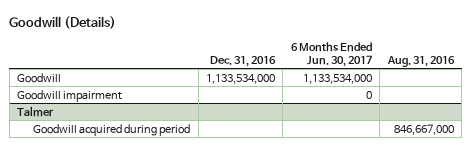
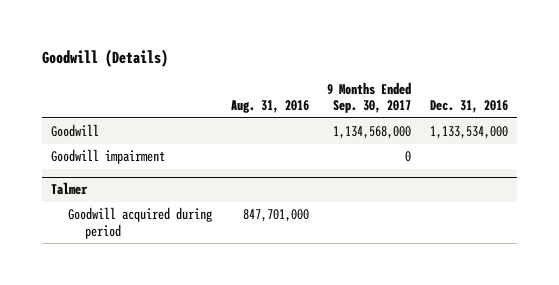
[290,41,372,67] 6 Months Ended Jun. 30, 2017 -> none
none -> [327,82,412,114] 9 Months Ended Sep. 30, 2017
[393,123,454,135] 846,667,000 -> [242,209,309,223] 847,701,000

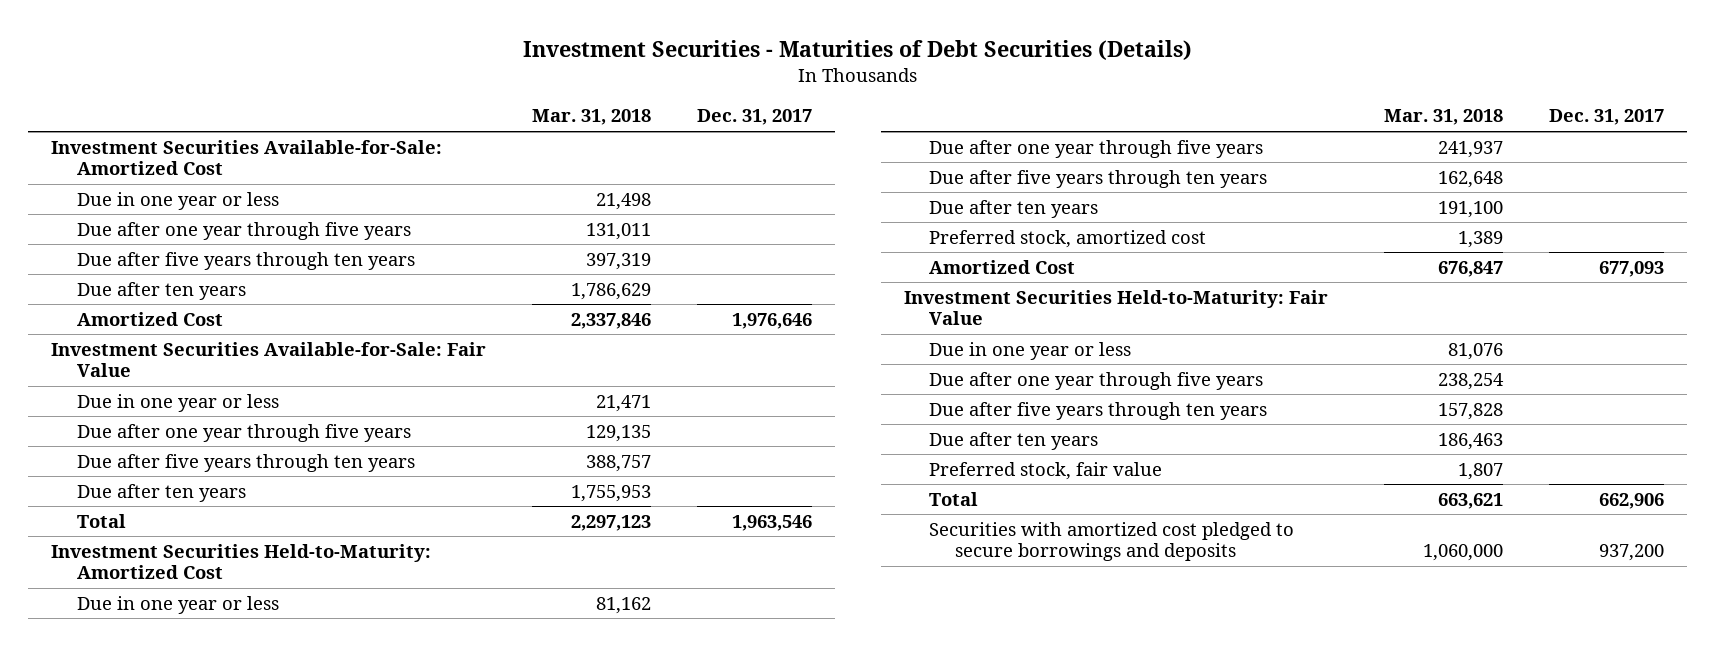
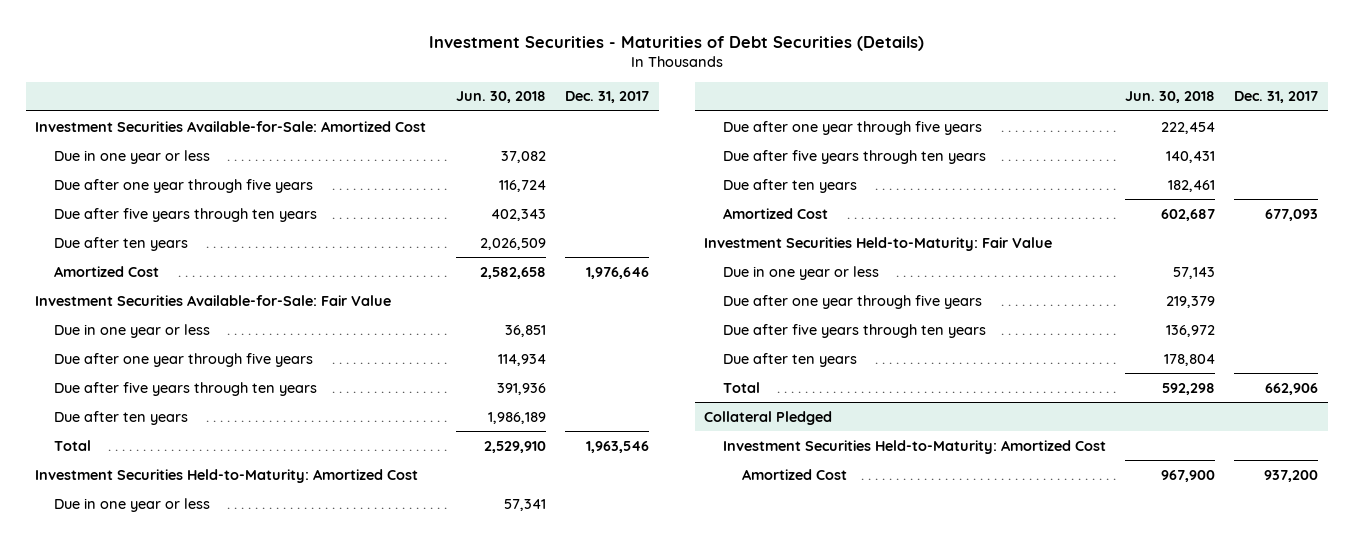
[532,109,652,126] Mar. 31, 2018 -> none
none -> [456,91,547,104] Jun. 30, 2018
[929,229,1207,248] Preferred stock, amortized cost -> none
[929,461,1163,480] Preferred stock, fair value -> none
[929,521,1295,562] Securities with amortized cost pledged to secure borrowings and deposits -> none
none -> [704,410,833,425] Collateral Pledged
none -> [722,439,1106,454] Investment Securities Held-to-Maturity: Amortized Cost
none -> [741,468,847,480] Amortized Cost

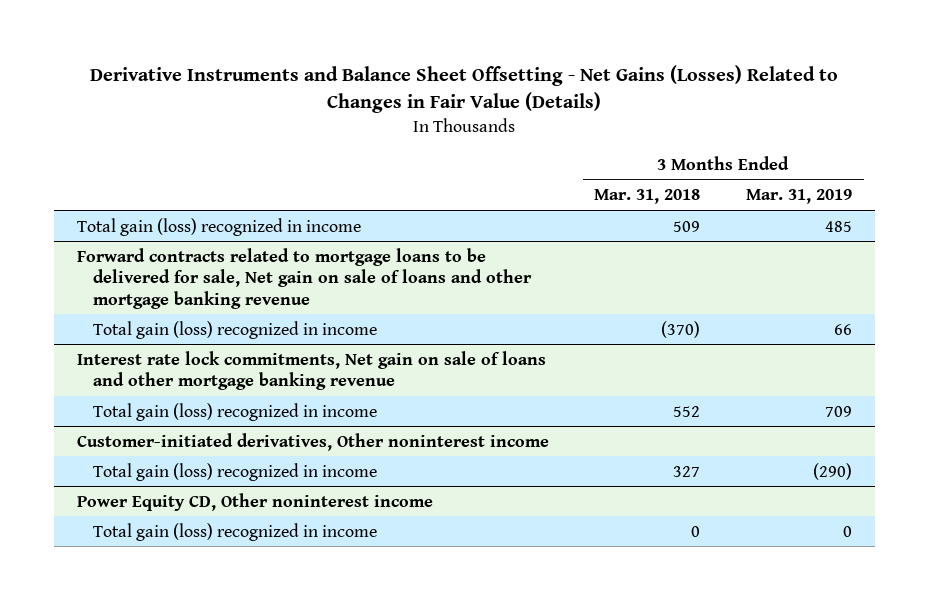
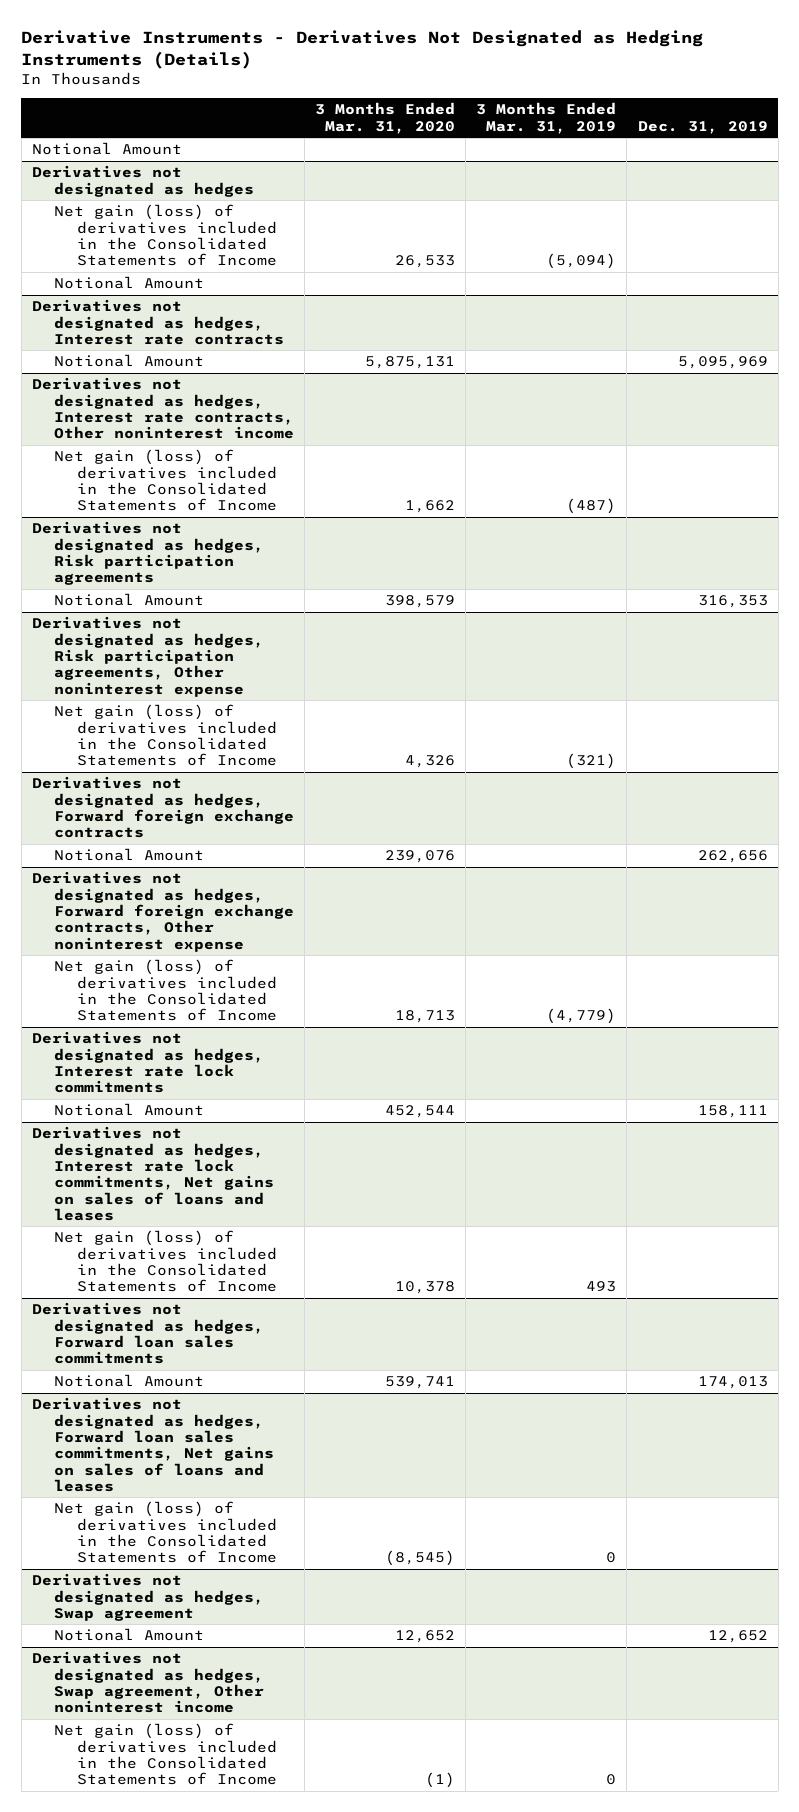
[90,64,839,114] Derivative Instruments and Balance Sheet Offsetting - Net Gains (Losses) Related to Changes in Fair Value (Details) -> [21,30,704,70] Derivative Instruments - Derivatives Not Designated as Hedging Instruments (Details)
[594,189,701,205] Mar. 31, 2018 -> none
none -> [315,102,456,134] 3 Months Ended Mar. 31, 2020
none -> [637,120,768,134] Dec. 31, 2019
[76,217,361,236] Total gain (loss) recognized in income -> none
[76,247,533,309] Forward contracts related to mortgage loans to be delivered for sale, Net gain on sale of loans and other mortgage banking revenue -> none
[93,320,378,339] Total gain (loss) recognized in income -> none
[76,350,546,391] Interest rate lock commitments, Net gain on sale of loans and other mortgage banking revenue -> none
[93,402,378,421] Total gain (loss) recognized in income -> none
[76,432,549,451] Customer-initiated derivatives, Other noninterest income -> none
[93,462,378,481] Total gain (loss) recognized in income -> none
[76,492,433,511] Power Equity CD, Other noninterest income -> none
[93,522,378,541] Total gain (loss) recognized in income -> none
none -> [31,142,182,156] Notional Amount
none -> [31,165,255,197] Derivatives not designated as hedges
none -> [54,204,277,267] Net gain (loss) of derivatives included in the Consolidated Statements of Income
none -> [54,276,205,290] Notional Amount
none -> [31,299,285,345] Derivatives not designated as hedges, Interest rate contracts
none -> [54,354,205,368] Notional Amount
none -> [31,377,295,440] Derivatives not designated as hedges, Interest rate contracts, Other noninterest income
none -> [54,449,277,512] Net gain (loss) of derivatives included in the Consolidated Statements of Income
none -> [31,521,265,586] Derivatives not designated as hedges, Risk participation agreements
none -> [54,593,205,607] Notional Amount
none -> [31,616,265,697] Derivatives not designated as hedges, Risk participation agreements, Other noninterest expense
none -> [54,704,277,767] Net gain (loss) of derivatives included in the Consolidated Statements of Income
none -> [31,776,295,839] Derivatives not designated as hedges, Forward foreign exchange contracts
none -> [54,848,205,862] Notional Amount
none -> [31,871,295,952] Derivatives not designated as hedges, Forward foreign exchange contracts, Other noninterest expense
none -> [54,959,277,1022] Net gain (loss) of derivatives included in the Consolidated Statements of Income
none -> [31,1031,265,1094] Derivatives not designated as hedges, Interest rate lock commitments
none -> [54,1103,205,1117] Notional Amount
none -> [31,1126,275,1222] Derivatives not designated as hedges, Interest rate lock commitments, Net gains on sales of loans and leases
none -> [54,1230,277,1293] Net gain (loss) of derivatives included in the Consolidated Statements of Income
none -> [31,1302,265,1365] Derivatives not designated as hedges, Forward loan sales commitments
none -> [54,1374,205,1388] Notional Amount
none -> [31,1397,275,1493] Derivatives not designated as hedges, Forward loan sales commitments, Net gains on sales of loans and leases
none -> [54,1501,277,1564] Net gain (loss) of derivatives included in the Consolidated Statements of Income
none -> [31,1573,265,1621] Derivatives not designated as hedges, Swap agreement
none -> [54,1628,205,1642] Notional Amount
none -> [31,1651,265,1714] Derivatives not designated as hedges, Swap agreement, Other noninterest income
none -> [54,1723,277,1786] Net gain (loss) of derivatives included in the Consolidated Statements of Income

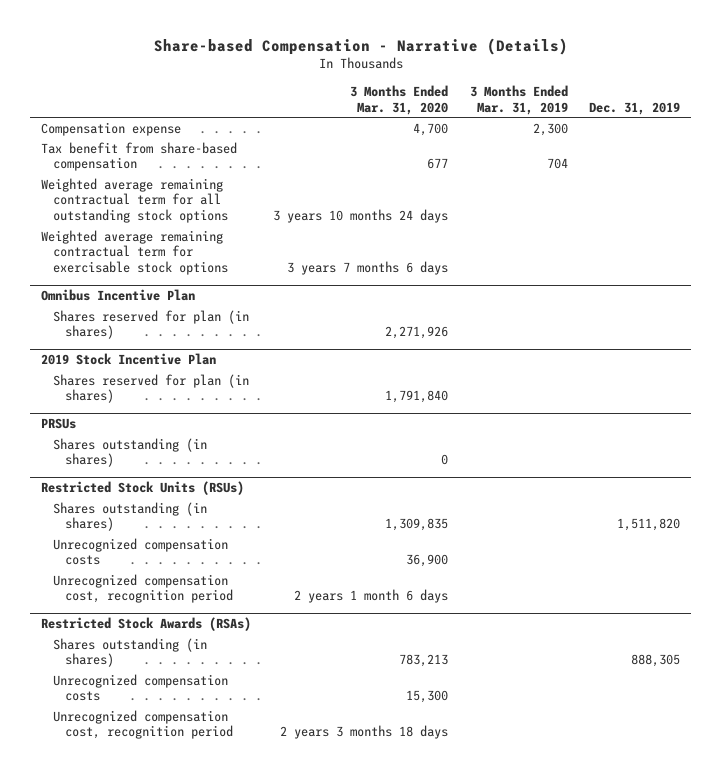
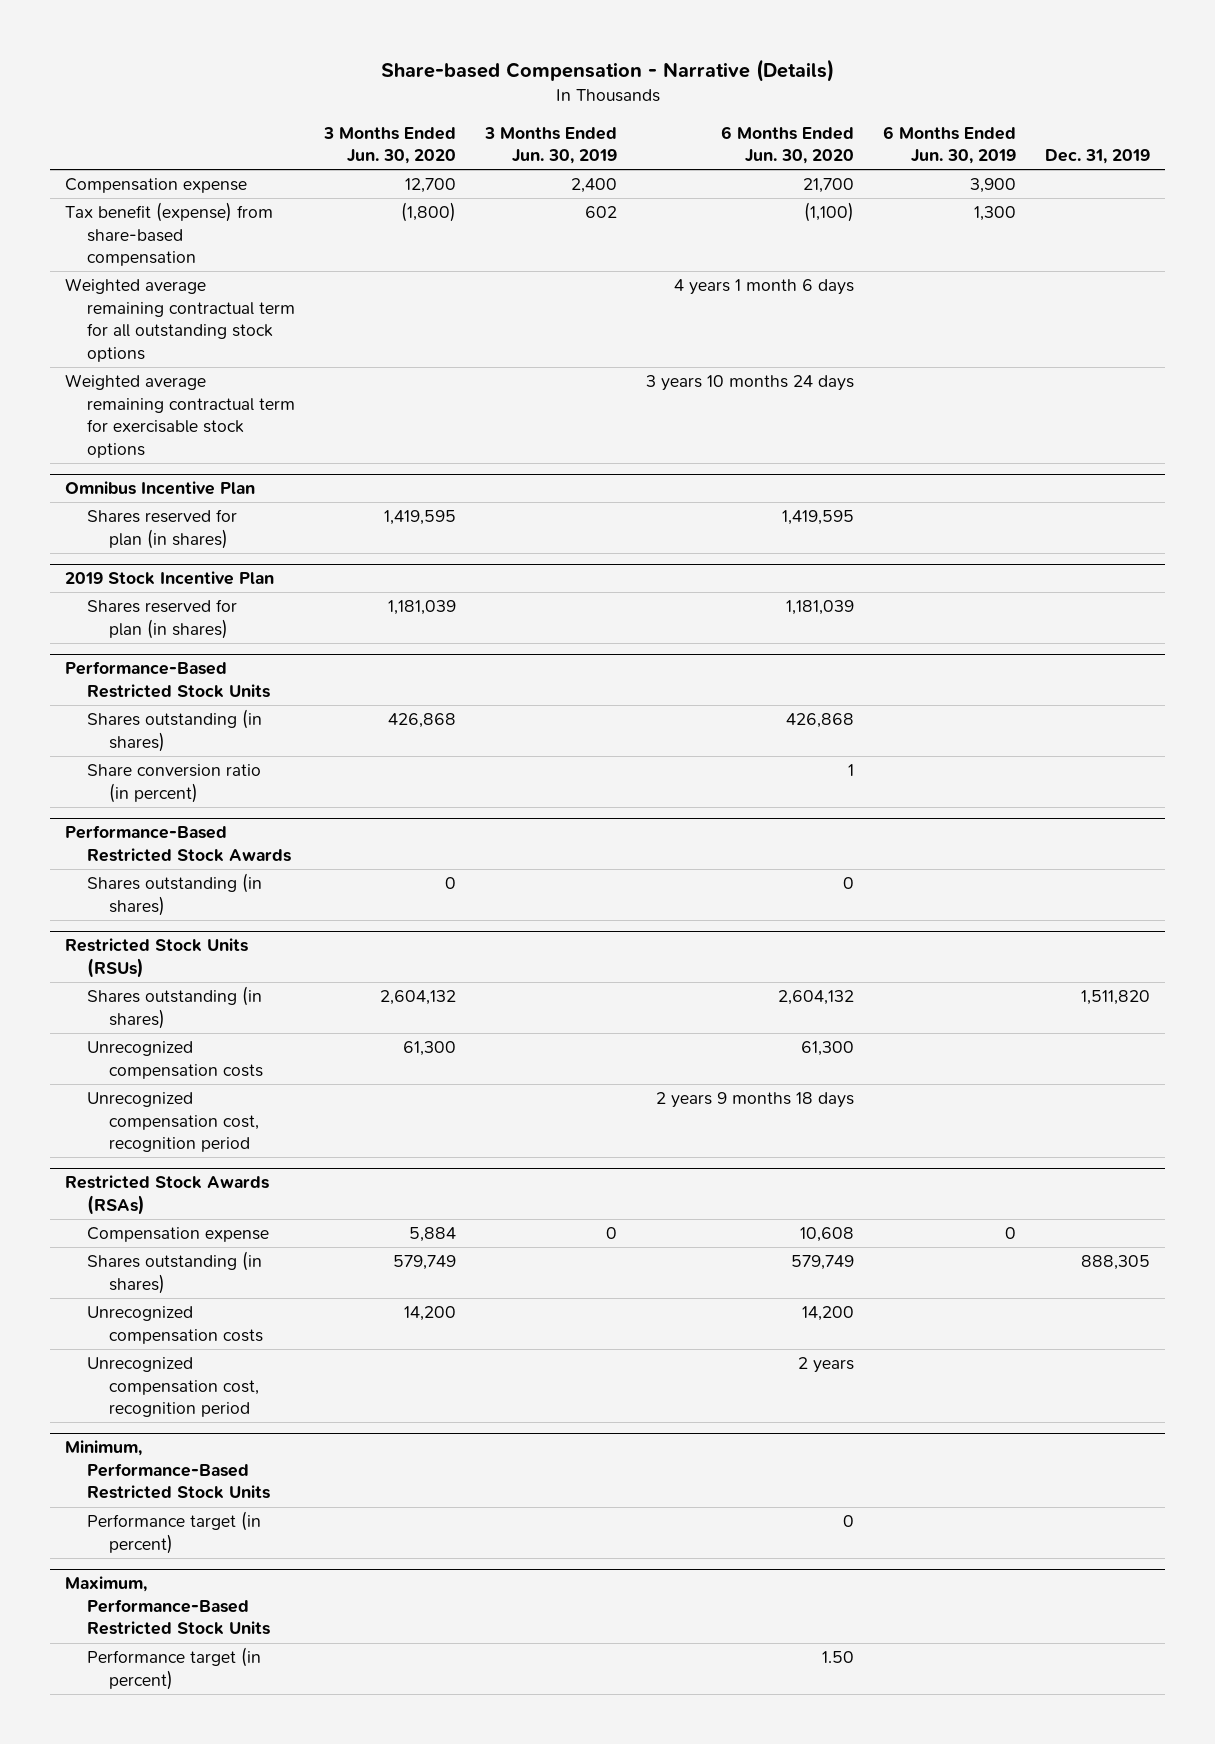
[349,84,448,115] 3 Months Ended Mar. 31, 2020 -> none
[469,84,568,115] 3 Months Ended Mar. 31, 2019 -> none
none -> [322,126,456,165] 3 Months Ended Jun. 30, 2020
none -> [483,126,617,165] 3 Months Ended Jun. 30, 2019
none -> [721,125,855,165] 6 Months Ended Jun. 30, 2020
none -> [883,125,1017,165] 6 Months Ended Jun. 30, 2019
[41,141,238,172] Tax benefit from share-based compensation -> [64,201,273,267] Tax benefit (expense) from share-based compensation
[41,418,77,430] PRSUs -> none
[52,437,207,468] Shares outstanding (in shares) -> none
none -> [64,661,270,698] Performance-Based Restricted Stock Units
none -> [86,708,262,752] Shares outstanding (in shares)
none -> [86,763,261,803] Share conversion ratio (in percent)
none -> [64,825,291,862] Performance-Based Restricted Stock Awards
none -> [86,872,262,916] Shares outstanding (in shares)
none -> [86,1226,269,1242] Compensation expense
none -> [64,1440,270,1500] Minimum, Performance-Based Restricted Stock Units
none -> [86,1510,261,1554] Performance target (in percent)
none -> [64,1576,270,1636] Maximum, Performance-Based Restricted Stock Units
none -> [86,1646,261,1690] Performance target (in percent)

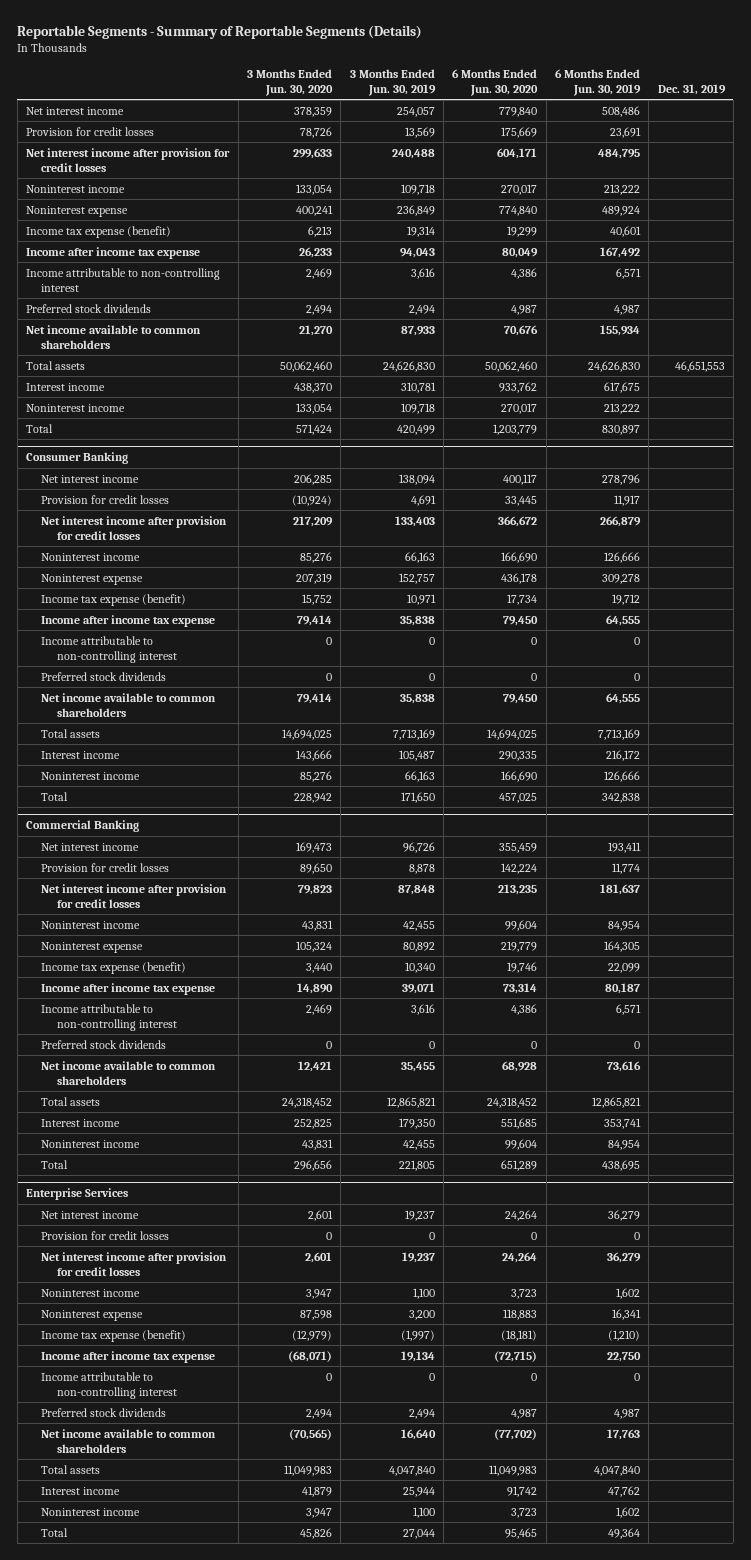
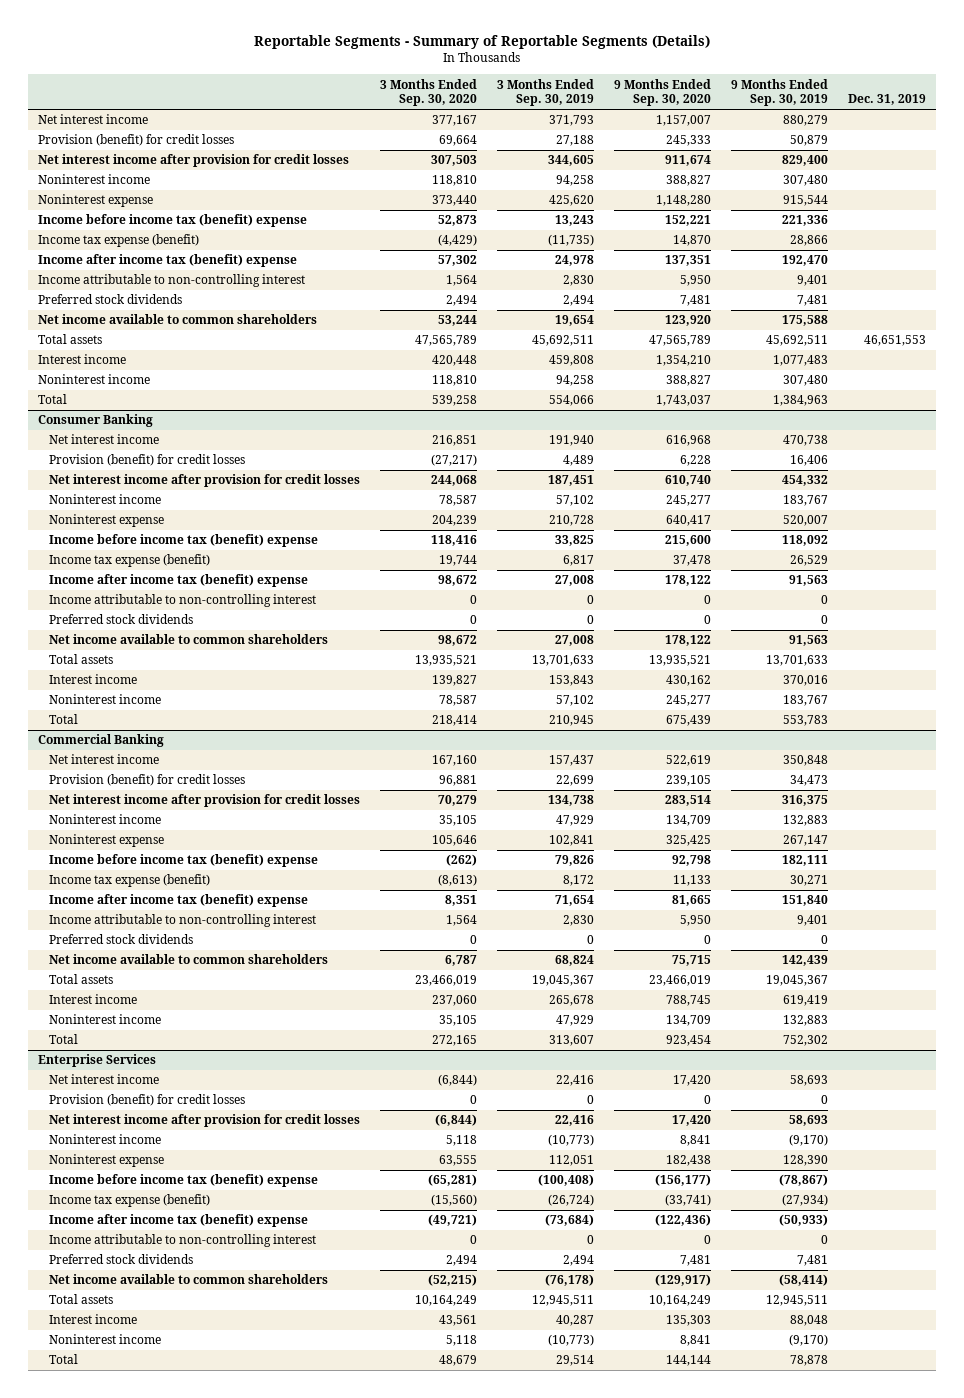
[246,68,333,96] 3 Months Ended Jun. 30, 2020 -> none
[349,68,436,96] 3 Months Ended Jun. 30, 2019 -> none
[452,68,539,96] 6 Months Ended Jun. 30, 2020 -> none
[554,68,641,96] 6 Months Ended Jun. 30, 2019 -> none
none -> [380,78,478,107] 3 Months Ended Sep. 30, 2020
none -> [497,78,595,107] 3 Months Ended Sep. 30, 2019
none -> [614,78,712,107] 9 Months Ended Sep. 30, 2020
none -> [731,78,829,107] 9 Months Ended Sep. 30, 2019
[26,126,155,136] Provision for credit losses -> [37,134,234,147] Provision (benefit) for credit losses
none -> [37,214,307,228] Income before income tax (benefit) expense
[26,246,201,259] Income after income tax expense -> [37,254,297,268] Income after income tax (benefit) expense
[41,494,170,504] Provision for credit losses -> [49,454,246,467] Provision (benefit) for credit losses
none -> [49,534,319,548] Income before income tax (benefit) expense
[41,614,216,627] Income after income tax expense -> [49,574,309,588] Income after income tax (benefit) expense
[41,862,170,872] Provision for credit losses -> [49,774,246,787] Provision (benefit) for credit losses
none -> [49,854,319,868] Income before income tax (benefit) expense
[41,982,216,995] Income after income tax expense -> [49,894,309,908] Income after income tax (benefit) expense
[41,1230,170,1240] Provision for credit losses -> [49,1094,246,1107] Provision (benefit) for credit losses
none -> [49,1174,319,1188] Income before income tax (benefit) expense
[41,1350,216,1363] Income after income tax expense -> [49,1214,309,1228] Income after income tax (benefit) expense

